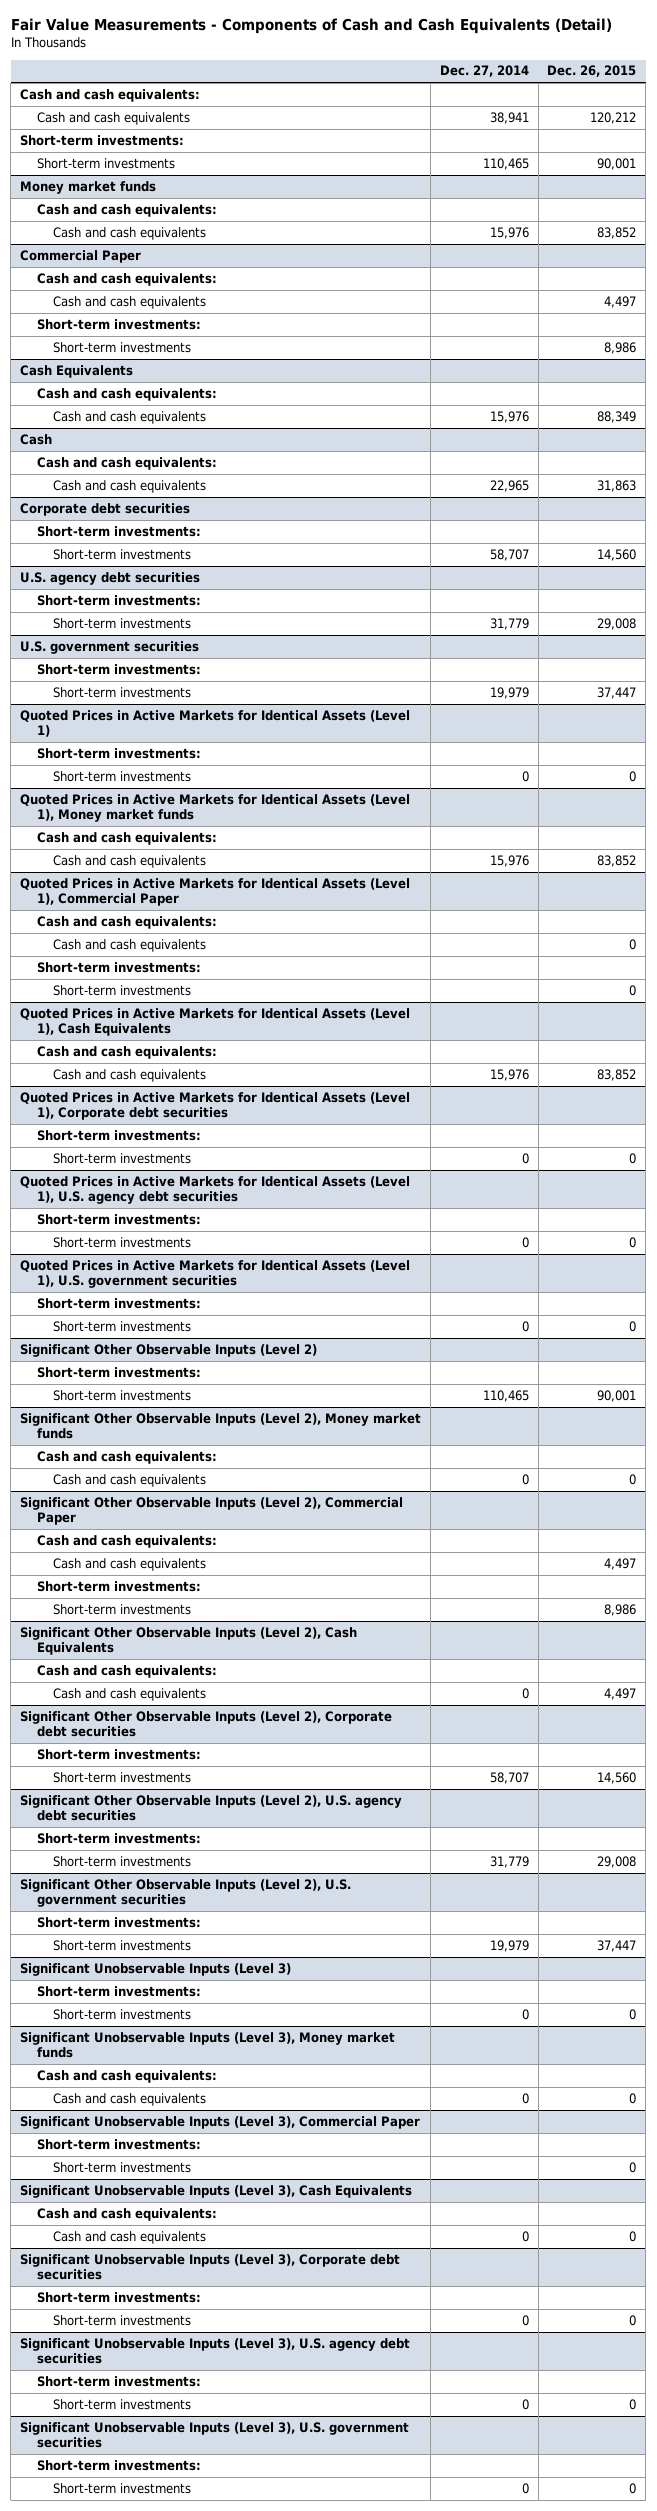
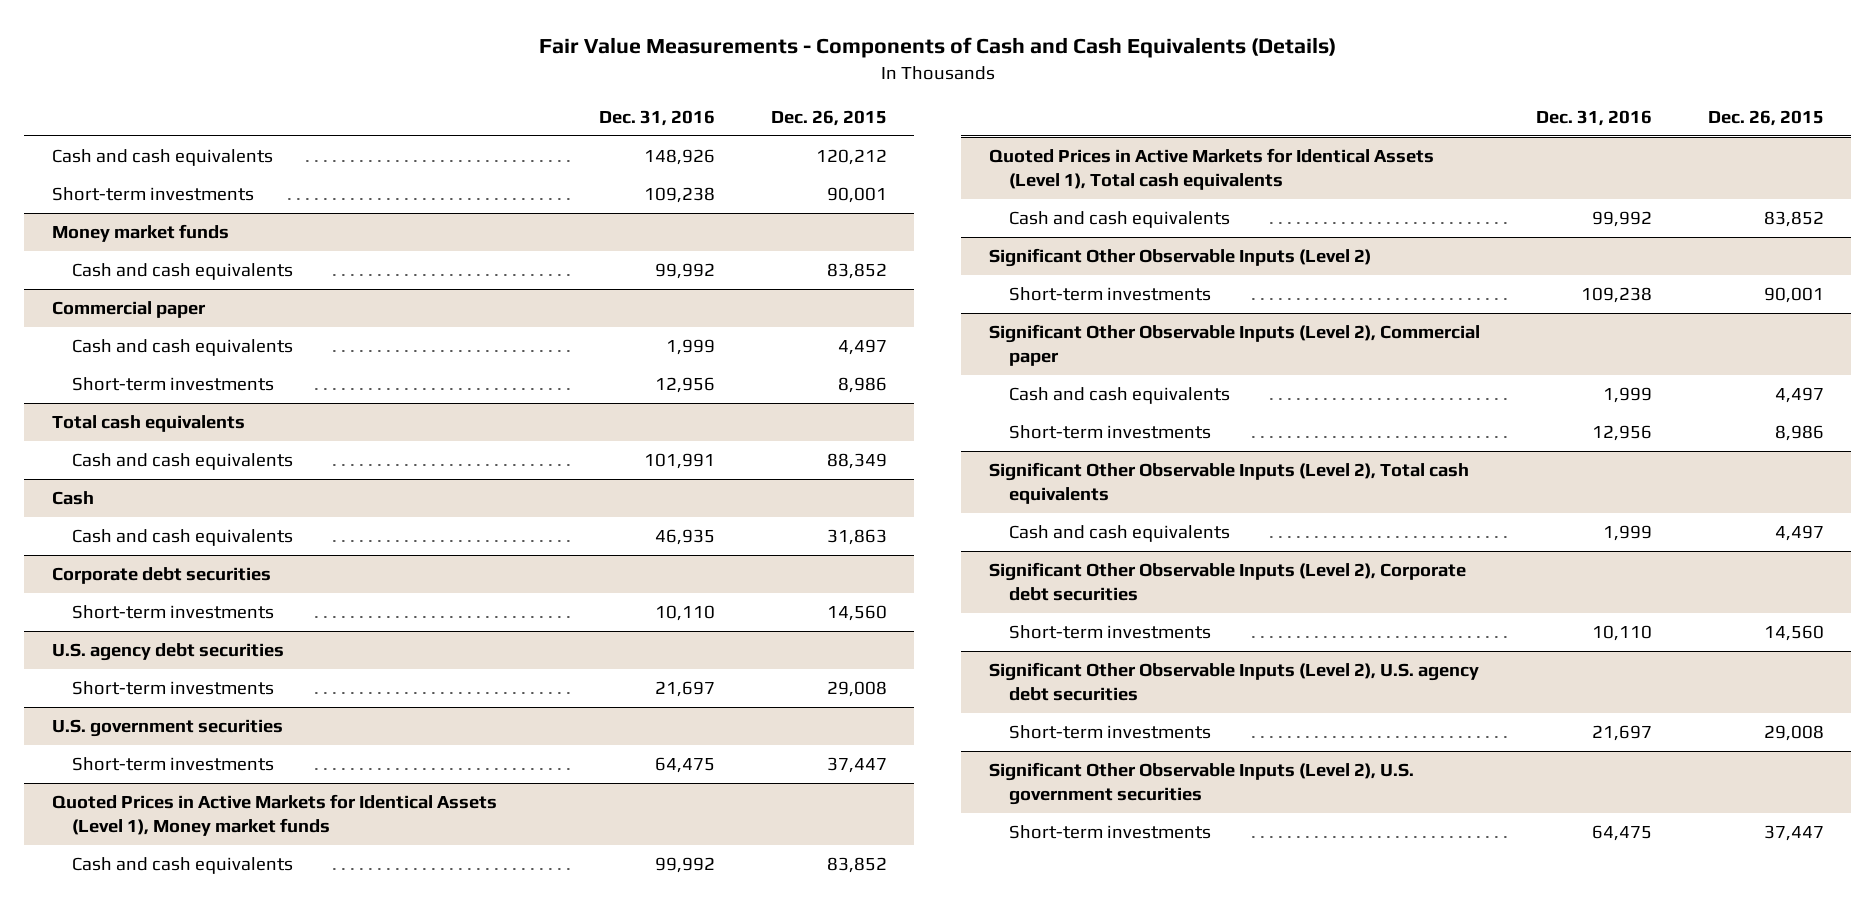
[10,18,612,35] Fair Value Measurements - Components of Cash and Cash Equivalents (Detail) -> [538,37,1336,59] Fair Value Measurements - Components of Cash and Cash Equivalents (Details)
[439,65,529,78] Dec. 27, 2014 -> none
none -> [598,109,715,126] Dec. 31, 2016
[20,88,201,102] Cash and cash equivalents: -> none
[20,134,185,146] Short-term investments: -> none
[36,203,217,217] Cash and cash equivalents: -> none
[36,272,217,286] Cash and cash equivalents: -> none
[20,249,142,263] Commercial Paper -> [52,301,207,319] Commercial paper
[36,318,201,330] Short-term investments: -> none
[36,387,217,401] Cash and cash equivalents: -> none
[20,364,134,378] Cash Equivalents -> [52,415,246,433] Total cash equivalents
[36,456,217,470] Cash and cash equivalents: -> none
[36,525,201,537] Short-term investments: -> none
[36,594,201,606] Short-term investments: -> none
[36,663,201,675] Short-term investments: -> none
[20,709,411,738] Quoted Prices in Active Markets for Identical Assets (Level 1) -> none
[36,747,201,759] Short-term investments: -> none
[53,770,192,782] Short-term investments -> none
[36,831,217,845] Cash and cash equivalents: -> none
[20,877,411,907] Quoted Prices in Active Markets for Identical Assets (Level 1), Commercial Paper -> none
[36,915,217,929] Cash and cash equivalents: -> none
[53,938,207,952] Cash and cash equivalents -> none
[36,961,201,973] Short-term investments: -> none
[53,984,192,996] Short-term investments -> none
[36,1045,217,1059] Cash and cash equivalents: -> none
[20,1007,411,1037] Quoted Prices in Active Markets for Identical Assets (Level 1), Cash Equivalents -> [989,148,1435,191] Quoted Prices in Active Markets for Identical Assets (Level 1), Total cash equivalents
[20,1091,411,1121] Quoted Prices in Active Markets for Identical Assets (Level 1), Corporate debt securities -> none
[36,1129,201,1141] Short-term investments: -> none
[53,1152,192,1164] Short-term investments -> none
[20,1175,411,1205] Quoted Prices in Active Markets for Identical Assets (Level 1), U.S. agency debt securities -> none
[36,1213,201,1225] Short-term investments: -> none
[53,1236,192,1248] Short-term investments -> none
[20,1259,411,1289] Quoted Prices in Active Markets for Identical Assets (Level 1), U.S. government securities -> none
[36,1297,201,1309] Short-term investments: -> none
[53,1320,192,1332] Short-term investments -> none
[36,1366,201,1378] Short-term investments: -> none
[20,1412,422,1440] Significant Other Observable Inputs (Level 2), Money market funds -> none
[36,1450,217,1464] Cash and cash equivalents: -> none
[53,1473,207,1487] Cash and cash equivalents -> none
[36,1534,217,1548] Cash and cash equivalents: -> none
[20,1496,404,1526] Significant Other Observable Inputs (Level 2), Commercial Paper -> [989,324,1481,367] Significant Other Observable Inputs (Level 2), Commercial paper
[36,1580,201,1592] Short-term investments: -> none
[36,1664,217,1678] Cash and cash equivalents: -> none
[20,1626,358,1656] Significant Other Observable Inputs (Level 2), Cash Equivalents -> [989,462,1470,505] Significant Other Observable Inputs (Level 2), Total cash equivalents
[36,1748,201,1760] Short-term investments: -> none
[36,1832,201,1844] Short-term investments: -> none
[36,1916,201,1928] Short-term investments: -> none
[20,1962,292,1976] Significant Unobservable Inputs (Level 3) -> none
[36,1985,201,1997] Short-term investments: -> none
[53,2008,192,2020] Short-term investments -> none
[20,2031,396,2059] Significant Unobservable Inputs (Level 3), Money market funds -> none
[36,2069,217,2083] Cash and cash equivalents: -> none
[53,2092,207,2106] Cash and cash equivalents -> none
[20,2115,421,2129] Significant Unobservable Inputs (Level 3), Commercial Paper -> none
[36,2138,201,2150] Short-term investments: -> none
[53,2161,192,2173] Short-term investments -> none
[20,2184,413,2198] Significant Unobservable Inputs (Level 3), Cash Equivalents -> none
[36,2207,217,2221] Cash and cash equivalents: -> none
[53,2230,207,2244] Cash and cash equivalents -> none
[20,2253,401,2281] Significant Unobservable Inputs (Level 3), Corporate debt securities -> none
[36,2291,201,2303] Short-term investments: -> none
[53,2314,192,2326] Short-term investments -> none
[20,2337,411,2365] Significant Unobservable Inputs (Level 3), U.S. agency debt securities -> none
[36,2375,201,2387] Short-term investments: -> none
[53,2398,192,2410] Short-term investments -> none
[20,2421,410,2449] Significant Unobservable Inputs (Level 3), U.S. government securities -> none
[36,2459,201,2471] Short-term investments: -> none
[53,2482,192,2494] Short-term investments -> none

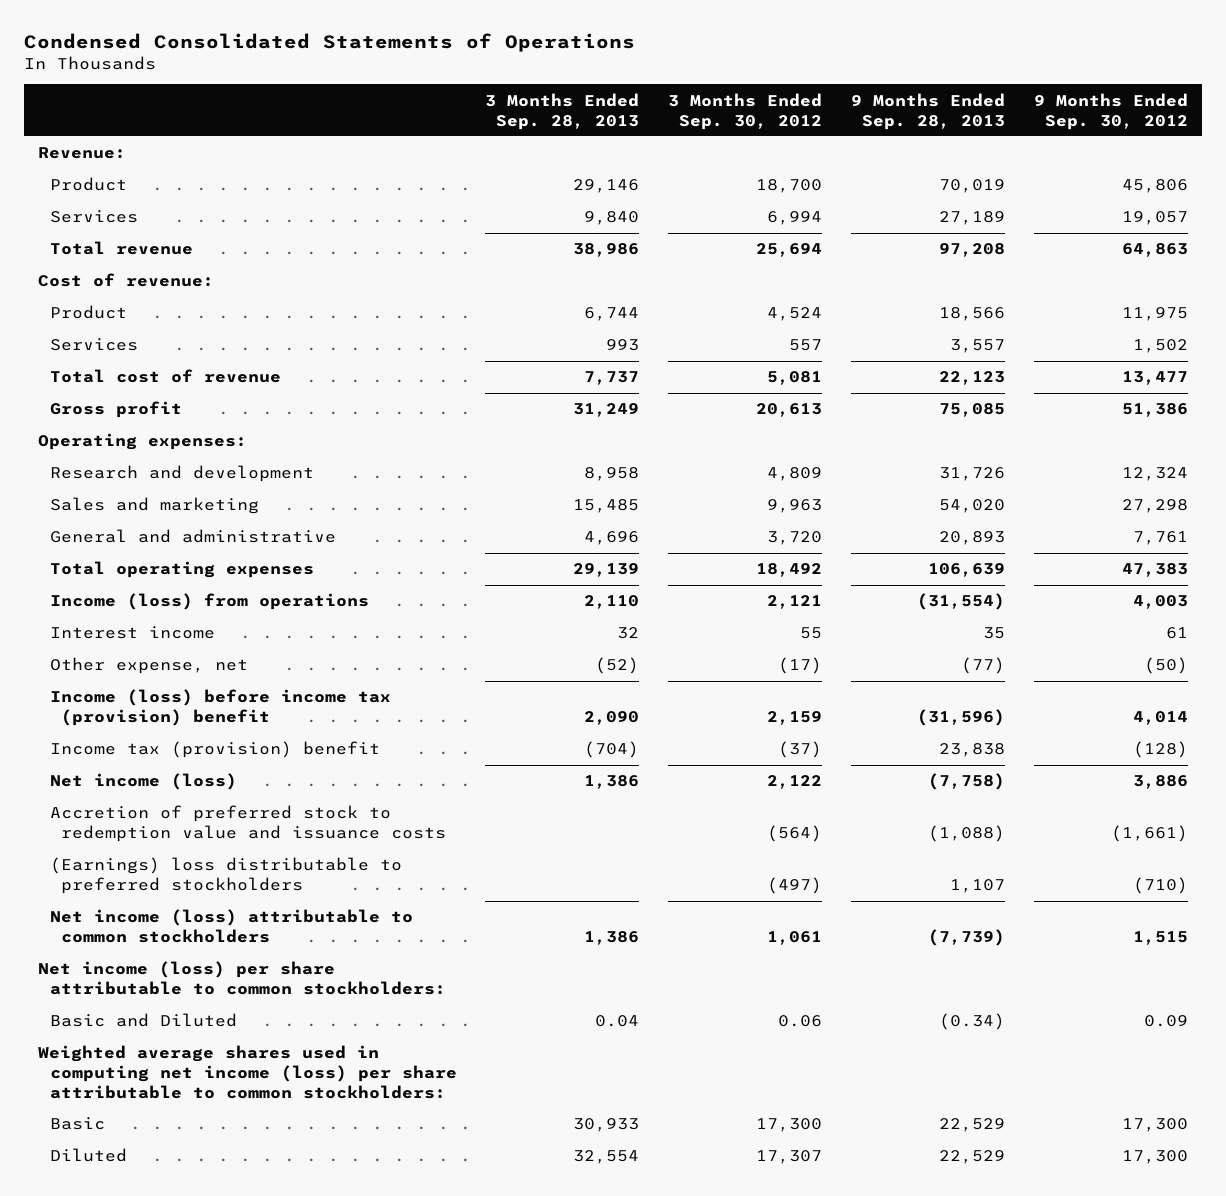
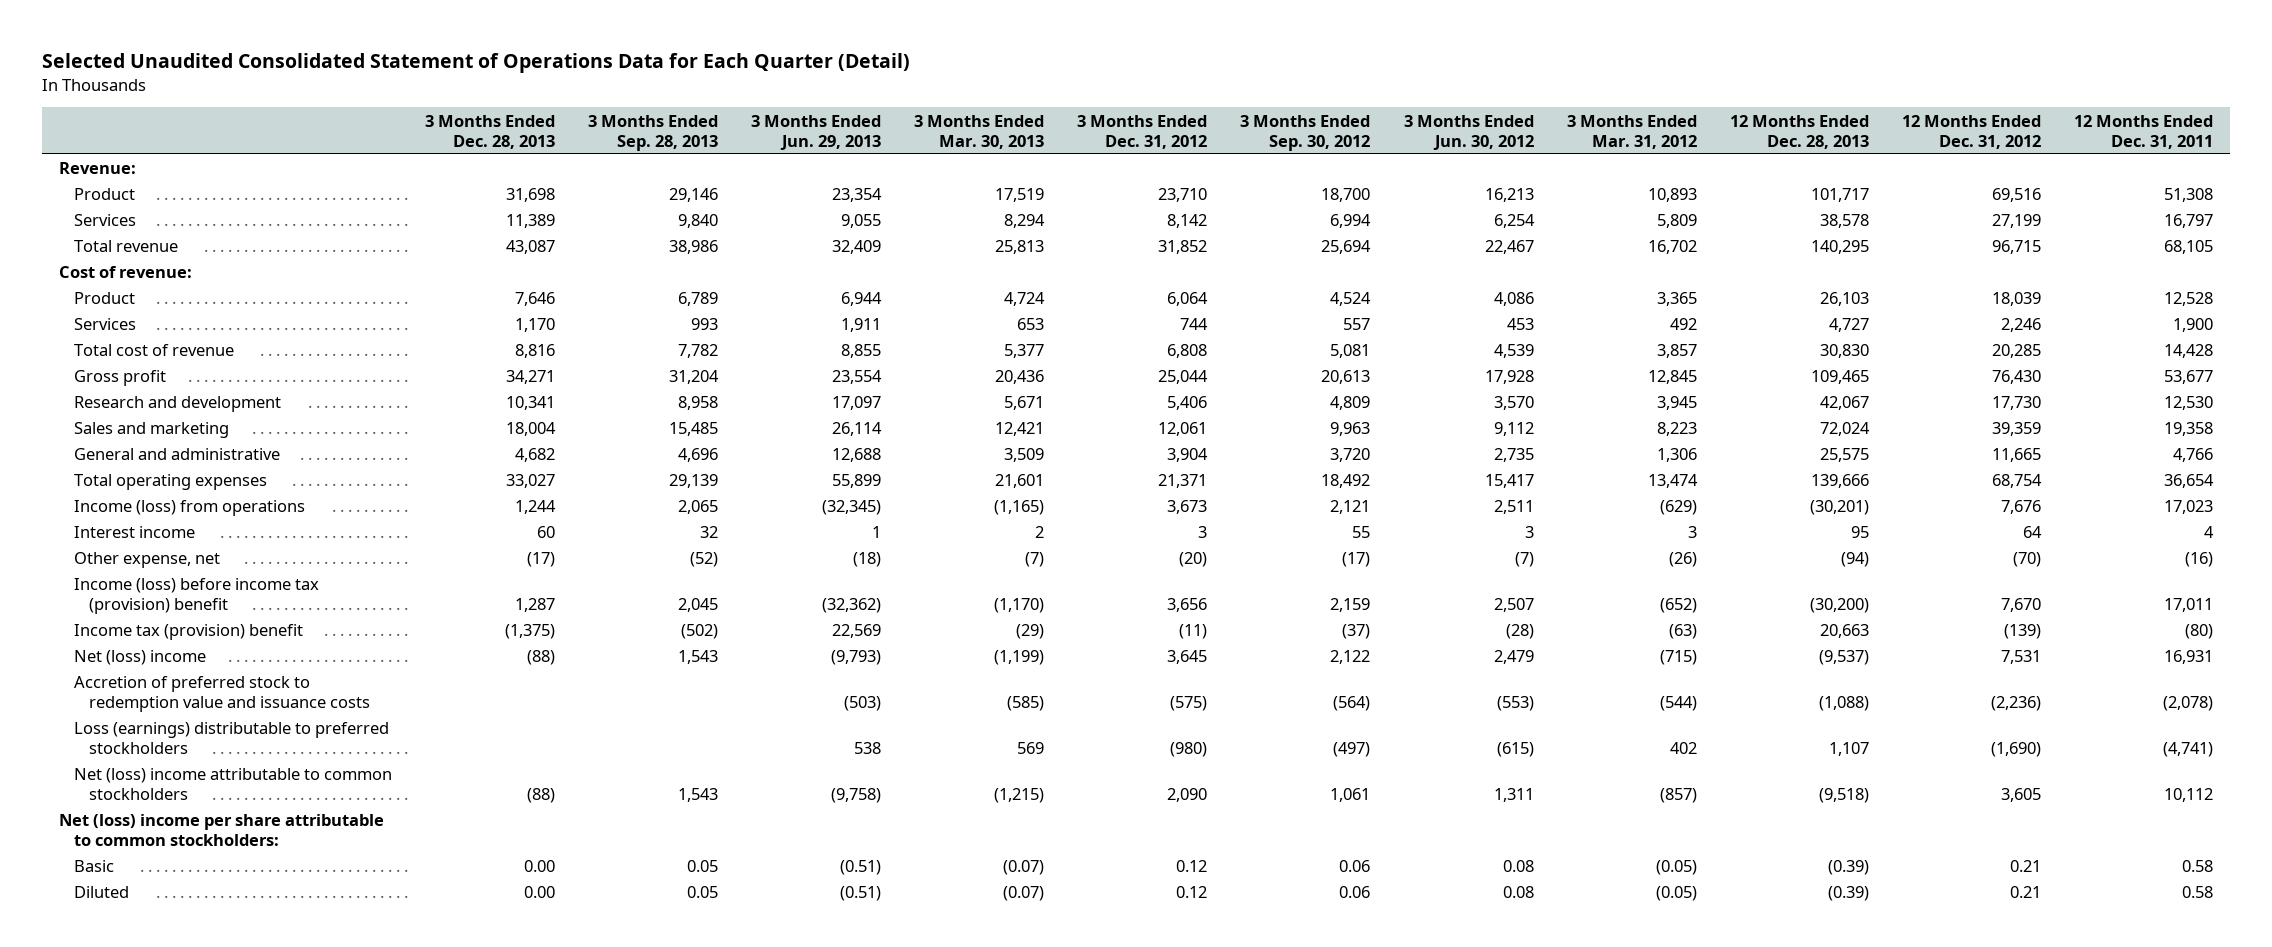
[24,33,636,53] Condensed Consolidated Statements of Operations -> [42,53,911,74] Selected Unaudited Consolidated Statement of Operations Data for Each Quarter (Detail)
[850,92,1005,130] 9 Months Ended Sep. 28, 2013 -> none
[1033,92,1188,130] 9 Months Ended Sep. 30, 2012 -> none
none -> [424,114,555,149] 3 Months Ended Dec. 28, 2013
none -> [751,114,882,150] 3 Months Ended Jun. 29, 2013
none -> [914,114,1045,149] 3 Months Ended Mar. 30, 2013
none -> [1077,114,1208,149] 3 Months Ended Dec. 31, 2012
none -> [1403,114,1534,150] 3 Months Ended Jun. 30, 2012
none -> [1566,114,1697,149] 3 Months Ended Mar. 31, 2012
none -> [1729,114,1869,149] 12 Months Ended Dec. 28, 2013
none -> [1901,114,2041,149] 12 Months Ended Dec. 31, 2012
none -> [2073,114,2213,149] 12 Months Ended Dec. 31, 2011
[584,307,640,322] 6,744 -> [678,292,719,307] 6,789
[38,433,248,451] Operating expenses: -> none
[584,371,640,386] 7,737 -> [678,344,719,359] 7,782
[573,403,640,418] 31,249 -> [669,370,720,385] 31,204
[584,595,640,610] 2,110 -> [678,500,719,515] 2,065
[584,711,640,726] 2,090 -> [678,598,719,613] 2,045
[584,741,640,759] (704) -> [681,624,719,640] (502)
[49,773,237,791] Net income (loss) -> [73,650,206,666] Net (loss) income
[584,775,640,790] 1,386 -> [678,650,719,665] 1,543
[49,1013,237,1028] Basic and Diluted -> none
[38,1045,457,1100] Weighted average shares used in computing net income (loss) per share attributable to common stockholders: -> none
[49,857,402,895] (Earnings) loss distributable to preferred stockholders -> [73,722,389,755] Loss (earnings) distributable to preferred stockholders
[49,909,413,944] Net income (loss) attributable to common stockholders -> [73,768,392,801] Net (loss) income attributable to common stockholders
[584,931,640,946] 1,386 -> [678,788,719,803] 1,543
[38,961,446,996] Net income (loss) per share attributable to common stockholders: -> [58,814,384,847] Net (loss) income per share attributable to common stockholders:
[573,1118,640,1133] 30,933 -> [687,860,719,873] 0.05
[756,1118,823,1133] 17,300 -> [1339,860,1371,873] 0.06
[573,1150,640,1165] 32,554 -> [687,886,719,899] 0.05
[756,1150,823,1165] 17,307 -> [1339,886,1371,899] 0.06

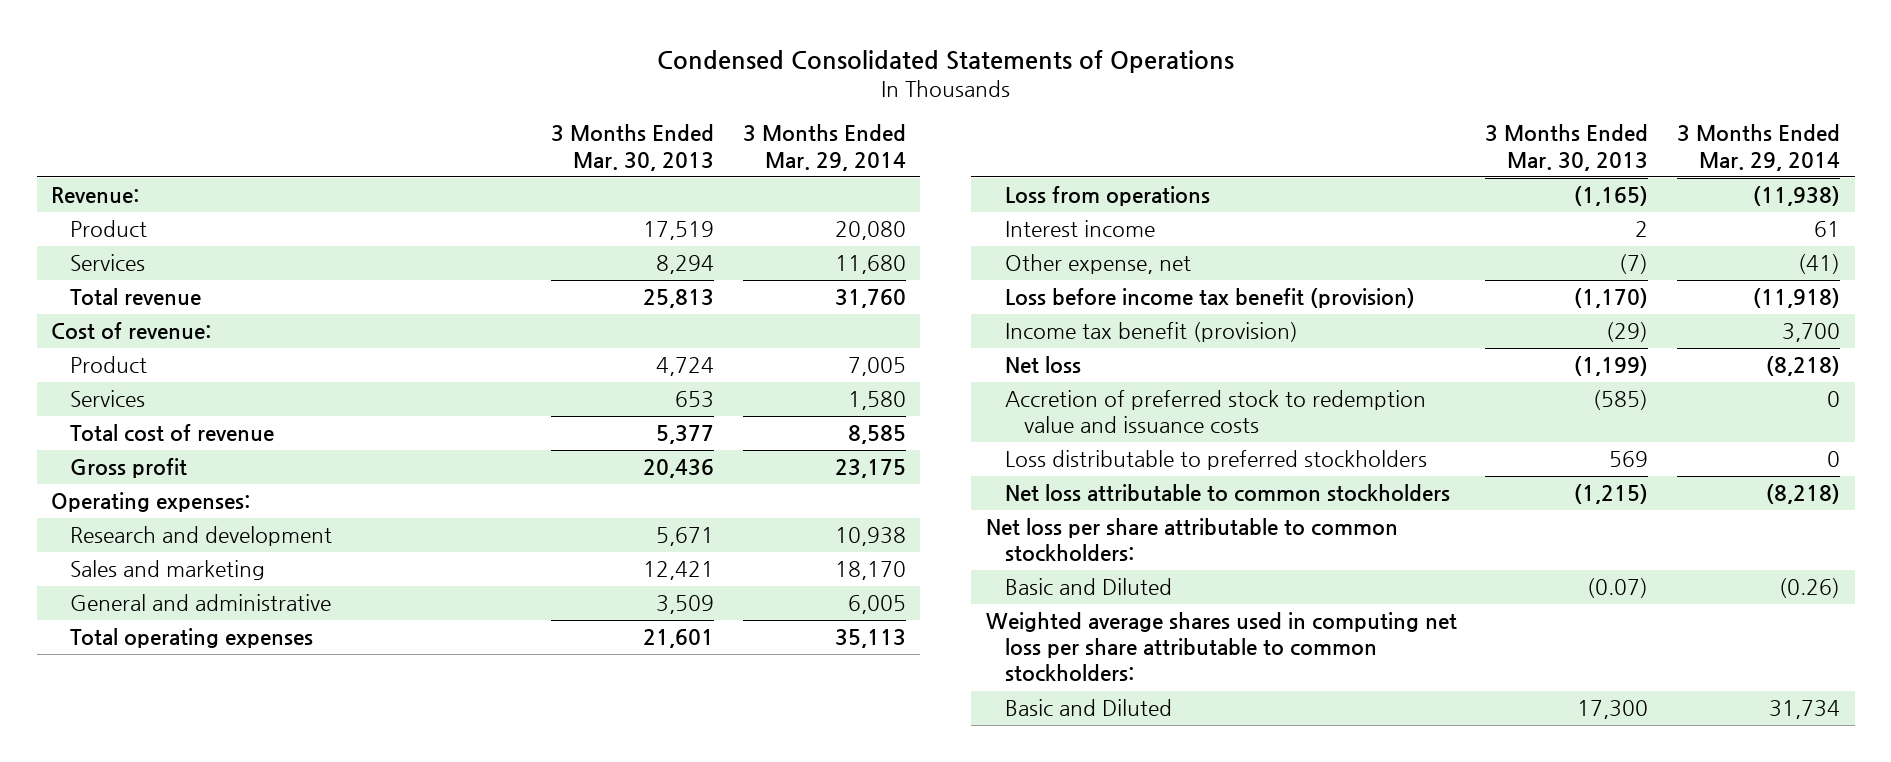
[42,53,911,74] Selected Unaudited Consolidated Statement of Operations Data for Each Quarter (Detail) -> [656,50,1234,74] Condensed Consolidated Statements of Operations
[424,114,555,149] 3 Months Ended Dec. 28, 2013 -> none
[588,114,719,151] 3 Months Ended Sep. 28, 2013 -> none
[751,114,882,150] 3 Months Ended Jun. 29, 2013 -> none
[1077,114,1208,149] 3 Months Ended Dec. 31, 2012 -> none
[1240,114,1371,151] 3 Months Ended Sep. 30, 2012 -> none
[1403,114,1534,150] 3 Months Ended Jun. 30, 2012 -> none
[1566,114,1697,149] 3 Months Ended Mar. 31, 2012 -> none
[1729,114,1869,149] 12 Months Ended Dec. 28, 2013 -> none
[1901,114,2041,149] 12 Months Ended Dec. 31, 2012 -> none
[2073,114,2213,149] 12 Months Ended Dec. 31, 2011 -> none
none -> [742,124,906,171] 3 Months Ended Mar. 29, 2014
none -> [51,492,251,513] Operating expenses:
[73,500,305,517] Income (loss) from operations -> [1004,186,1210,207] Loss from operations
[73,578,319,615] Income (loss) before income tax (provision) benefit -> [1004,288,1415,309] Loss before income tax benefit (provision)
[73,624,303,641] Income tax (provision) benefit -> [1004,322,1298,343] Income tax benefit (provision)
[73,650,206,666] Net (loss) income -> [1004,356,1081,374] Net loss
[73,860,114,873] Basic -> none
[73,886,129,899] Diluted -> none
[73,722,389,755] Loss (earnings) distributable to preferred stockholders -> [1004,450,1427,471] Loss distributable to preferred stockholders
[73,768,392,801] Net (loss) income attributable to common stockholders -> [1004,484,1450,503] Net loss attributable to common stockholders
[58,814,384,847] Net (loss) income per share attributable to common stockholders: -> [985,518,1398,563] Net loss per share attributable to common stockholders:
none -> [1004,578,1172,596] Basic and Diluted
none -> [985,612,1457,683] Weighted average shares used in computing net loss per share attributable to common stockholders:
none -> [1004,699,1172,717] Basic and Diluted

